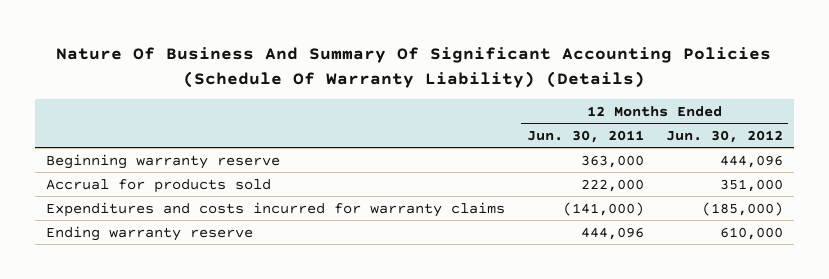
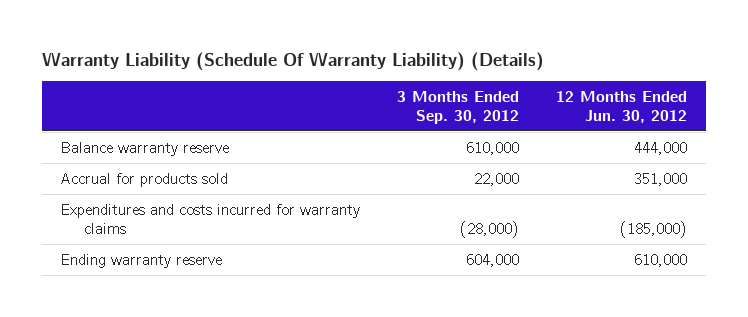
[56,47,772,88] Nature Of Business And Summary Of Significant Accounting Policies (Schedule Of Warranty Liability) (Details) -> [41,50,544,71] Warranty Liability (Schedule Of Warranty Liability) (Details)
[526,130,644,144] Jun. 30, 2011 -> none
none -> [397,90,520,125] 3 Months Ended Sep. 30, 2012
[45,153,280,169] Beginning warranty reserve -> [60,141,230,156] Balance warranty reserve
[719,154,783,168] 444,096 -> [634,141,688,155] 444,000

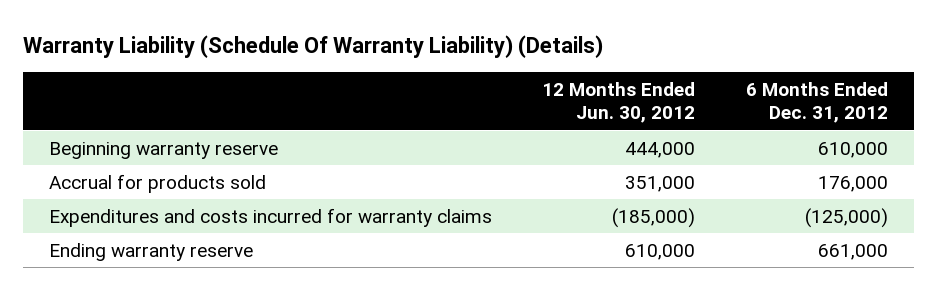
[397,90,520,125] 3 Months Ended Sep. 30, 2012 -> none
none -> [746,82,889,124] 6 Months Ended Dec. 31, 2012
[60,141,230,156] Balance warranty reserve -> [48,142,278,160] Beginning warranty reserve

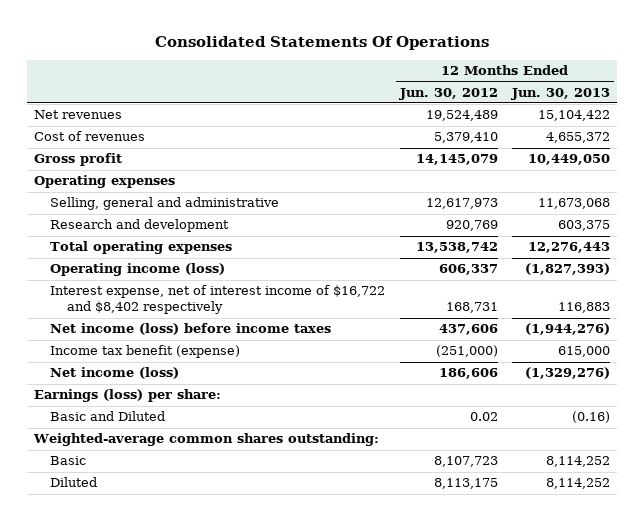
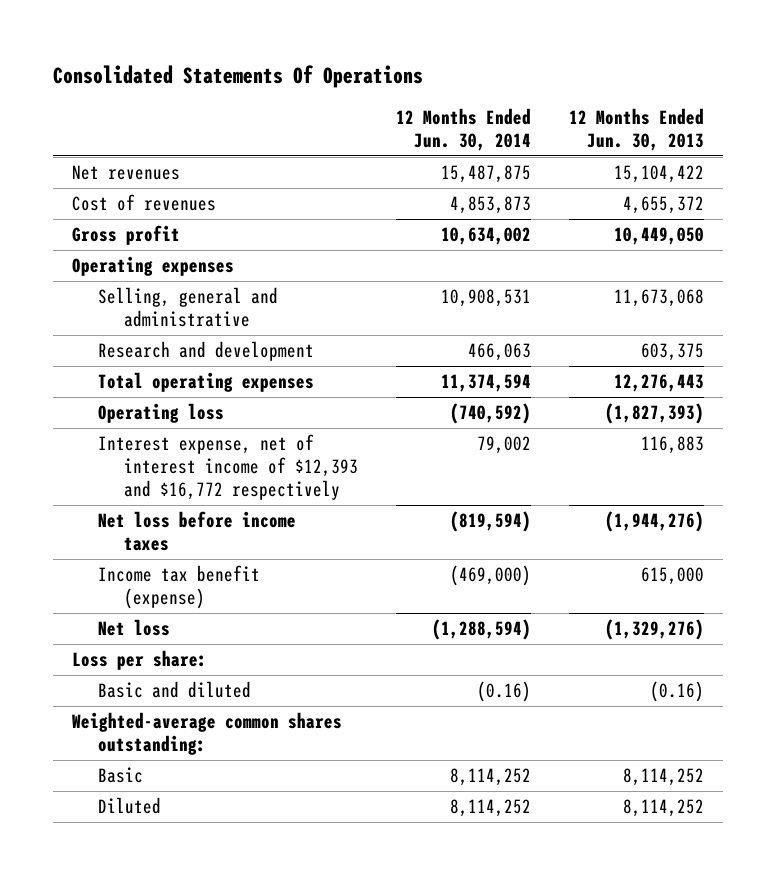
[398,87,498,100] Jun. 30, 2012 -> none
none -> [395,107,531,152] 12 Months Ended Jun. 30, 2014
[50,263,226,277] Operating income (loss) -> [97,402,224,423] Operating loss
[50,285,386,315] Interest expense, net of interest income of $16,722 and $8,402 respectively -> [97,433,358,501] Interest expense, net of interest income of $12,393 and $16,772 respectively
[50,323,332,336] Net income (loss) before income taxes -> [97,510,296,552] Net loss before income taxes
[50,367,180,380] Net income (loss) -> [97,618,170,636] Net loss
[34,389,222,403] Earnings (loss) per share: -> [72,649,208,670] Loss per share:
[50,411,166,422] Basic and Diluted -> [97,680,251,698] Basic and diluted

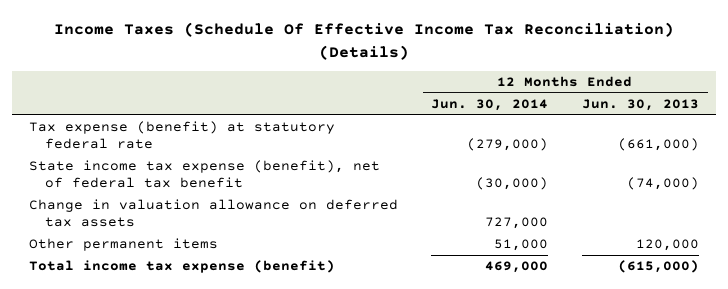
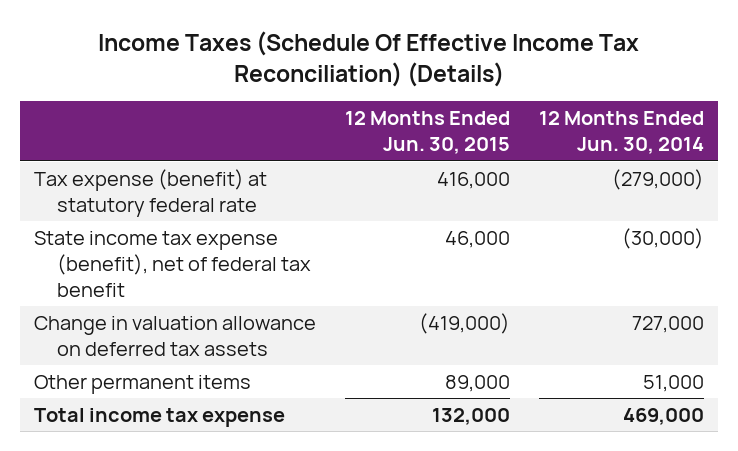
[582,98,700,111] Jun. 30, 2013 -> none
none -> [344,111,510,155] 12 Months Ended Jun. 30, 2015
[28,260,335,274] Total income tax expense (benefit) -> [34,407,286,427] Total income tax expense

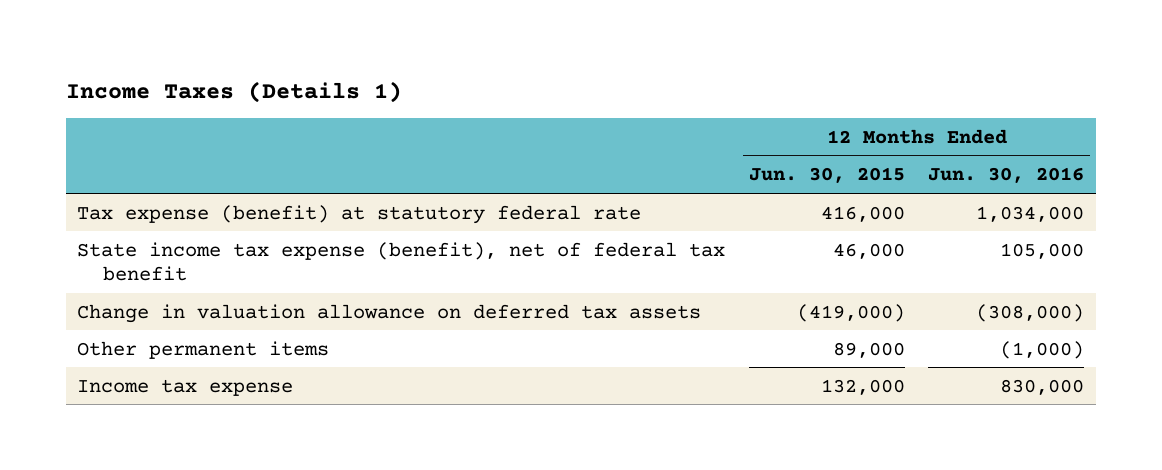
[97,30,639,87] Income Taxes (Schedule Of Effective Income Tax Reconciliation) (Details) -> [65,80,402,103] Income Taxes (Details 1)
[538,111,704,155] 12 Months Ended Jun. 30, 2014 -> none
none -> [928,167,1085,184] Jun. 30, 2016
[34,407,286,427] Total income tax expense -> [77,378,294,396] Income tax expense

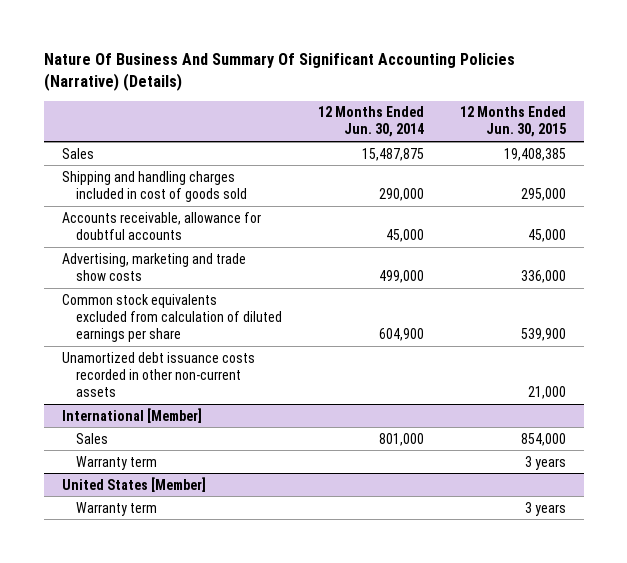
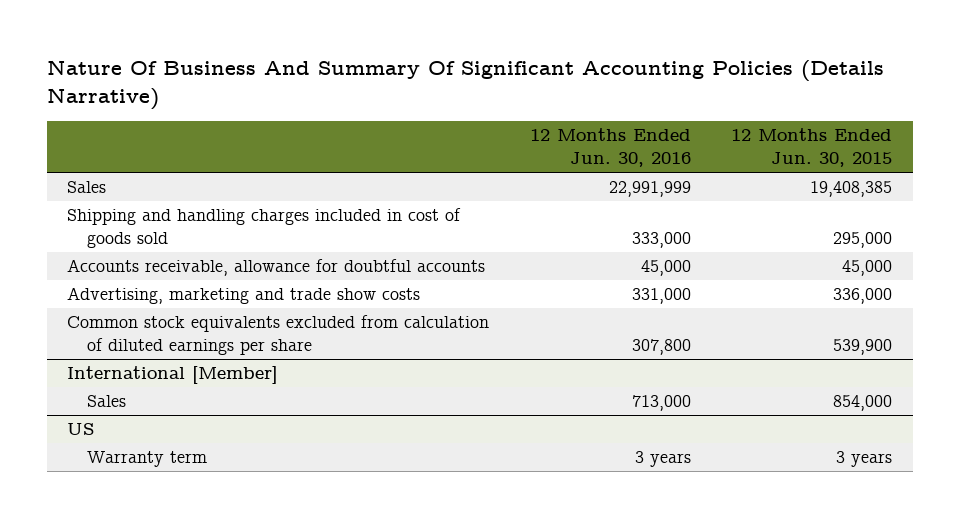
[43,53,515,91] Nature Of Business And Summary Of Significant Accounting Policies (Narrative) (Details) -> [46,59,884,110] Nature Of Business And Summary Of Significant Accounting Policies (Details Narrative)
[317,106,424,138] 12 Months Ended Jun. 30, 2014 -> none
none -> [529,128,691,168] 12 Months Ended Jun. 30, 2016
[61,351,255,398] Unamortized debt issuance costs recorded in other non-current assets -> none
[75,455,157,470] Warranty term -> none
[61,476,206,492] United States [Member] -> [66,423,95,436] US

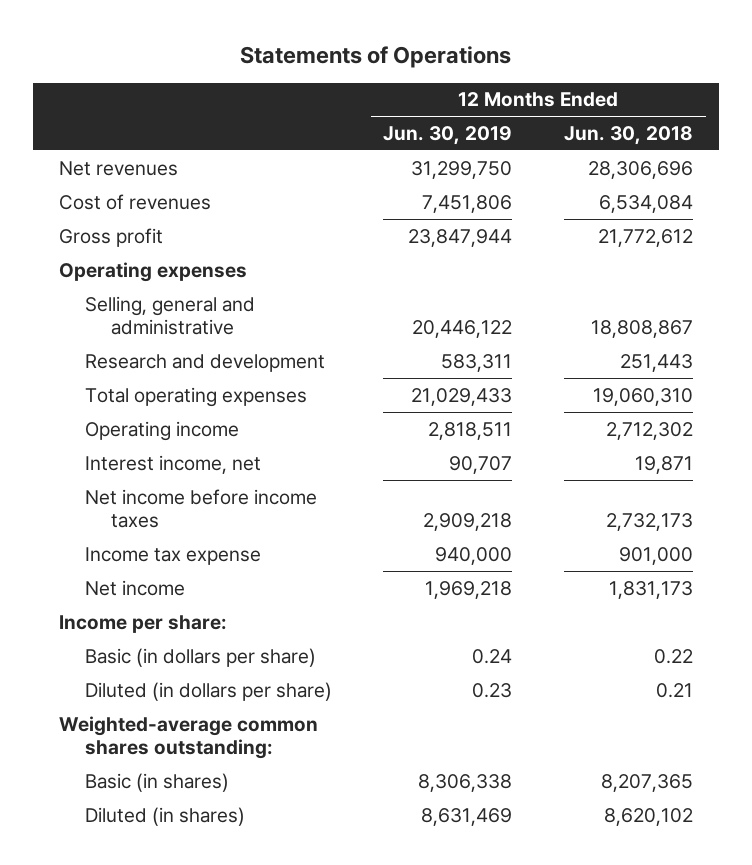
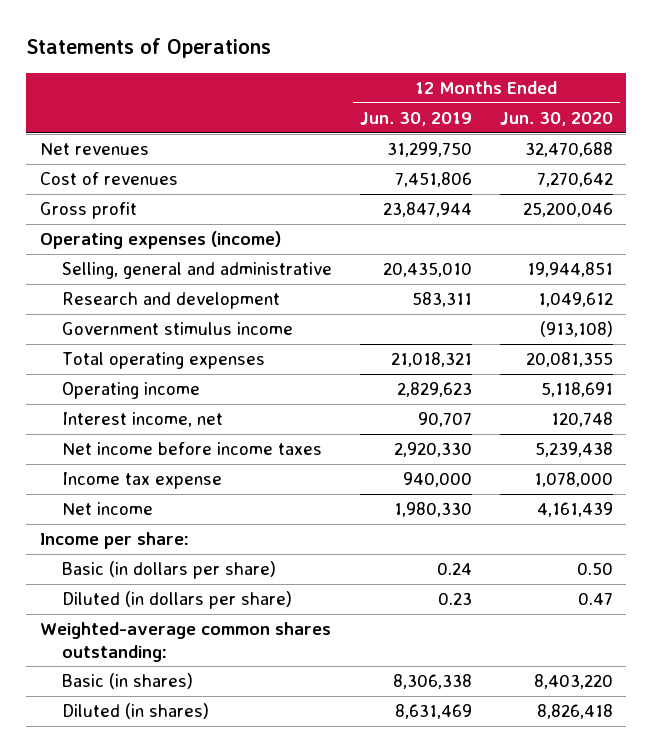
[564,125,694,145] Jun. 30, 2018 -> none
none -> [499,111,613,126] Jun. 30, 2020
[58,261,247,282] Operating expenses -> [39,231,281,250] Operating expenses (income)
[412,319,513,338] 20,446,122 -> [382,262,472,278] 20,435,010
none -> [62,322,294,336] Government stimulus income
[411,387,513,406] 21,029,433 -> [390,352,472,368] 21,018,321
[428,421,513,440] 2,818,511 -> [396,382,472,398] 2,829,623
[423,512,513,531] 2,909,218 -> [393,442,472,458] 2,920,330
[425,580,513,599] 1,969,218 -> [393,502,472,518] 1,980,330

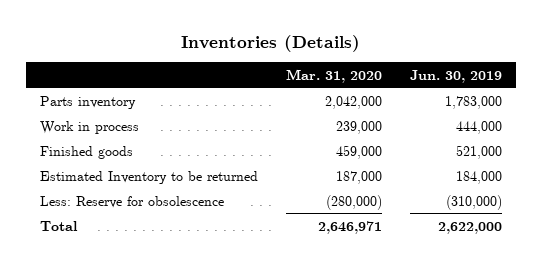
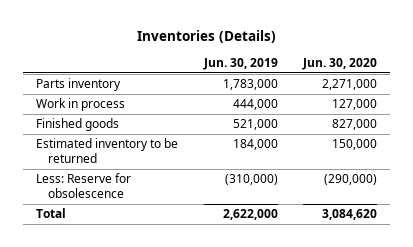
[285,68,382,83] Mar. 31, 2020 -> none
none -> [302,58,378,71] Jun. 30, 2020
[39,170,258,184] Estimated Inventory to be returned -> [35,138,178,164] Estimated inventory to be returned

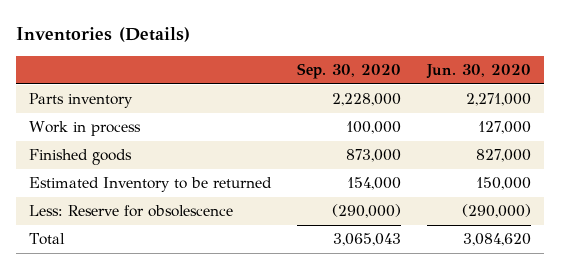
[202,58,278,71] Jun. 30, 2019 -> none
none -> [297,63,402,80] Sep. 30, 2020
[35,138,178,164] Estimated inventory to be returned -> [29,177,273,193] Estimated Inventory to be returned

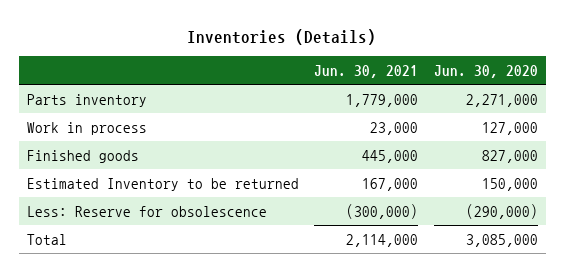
[297,63,402,80] Sep. 30, 2020 -> none
none -> [314,64,419,78] Jun. 30, 2021
[463,233,532,247] 3,084,620 -> [465,233,538,247] 3,085,000

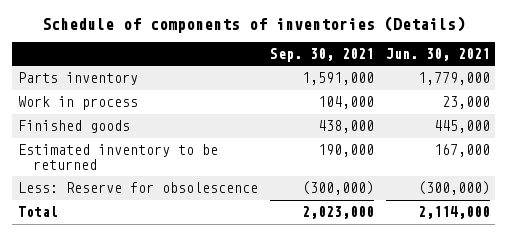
[187,28,377,45] Inventories (Details) -> [41,16,465,34] Schedule of components of inventories (Details)
[433,64,538,78] Jun. 30, 2020 -> none
none -> [269,48,374,63] Sep. 30, 2021
[26,177,299,191] Estimated Inventory to be returned -> [17,144,218,170] Estimated inventory to be returned

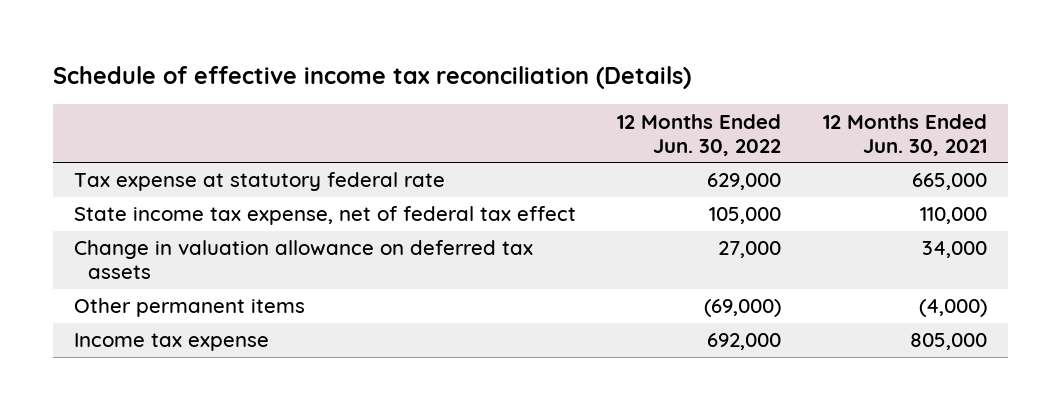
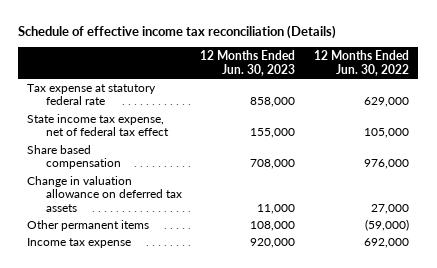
[823,113,988,156] 12 Months Ended Jun. 30, 2021 -> none
none -> [200,50,296,76] 12 Months Ended Jun. 30, 2023
none -> [27,144,121,170] Share based compensation
[704,299,782,318] (69,000) -> [365,218,410,231] (59,000)

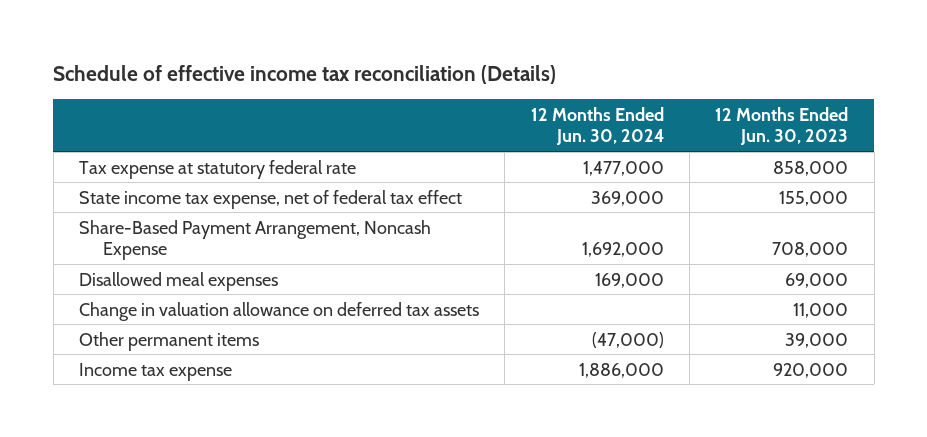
[314,50,410,76] 12 Months Ended Jun. 30, 2022 -> none
none -> [530,106,664,146] 12 Months Ended Jun. 30, 2024
[27,144,121,170] Share based compensation -> [78,219,431,261] Share-Based Payment Arrangement, Noncash Expense
none -> [78,271,278,291] Disallowed meal expenses
[250,220,296,231] 108,000 -> [785,332,849,348] 39,000

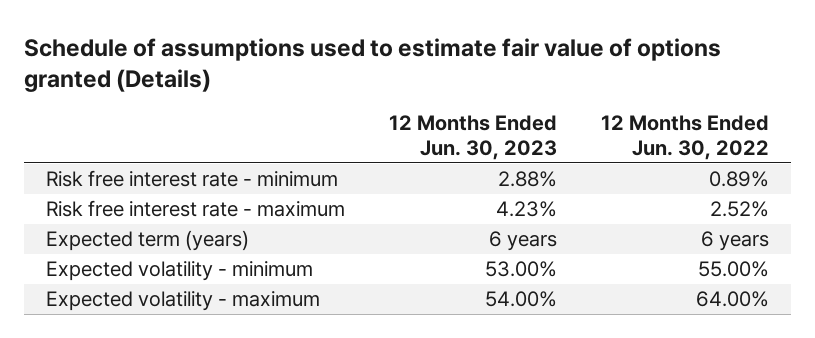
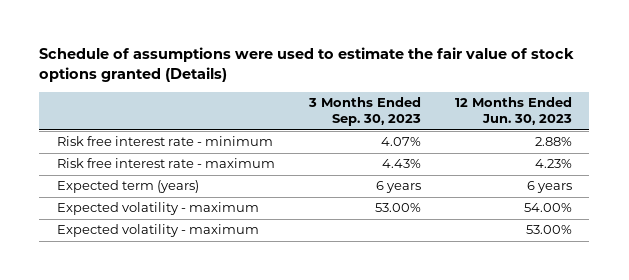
[23,37,721,93] Schedule of assumptions used to estimate fair value of options granted (Details) -> [39,47,575,83] Schedule of assumptions were used to estimate the fair value of stock options granted (Details)
[601,114,770,160] 12 Months Ended Jun. 30, 2022 -> none
none -> [307,97,421,127] 3 Months Ended Sep. 30, 2023
[45,261,313,282] Expected volatility - minimum -> none
none -> [56,224,259,238] Expected volatility - maximum

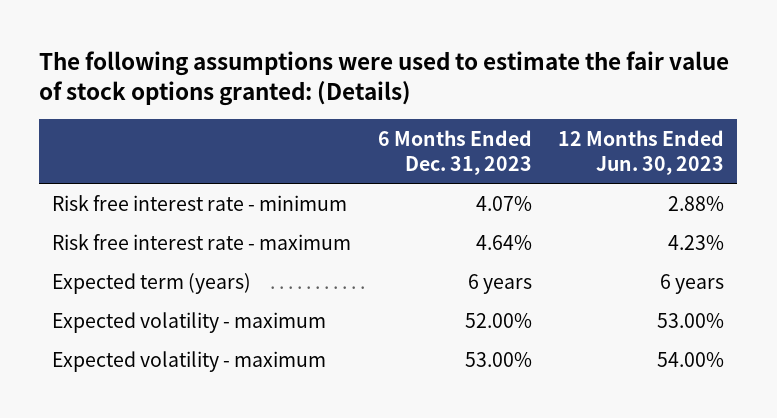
[39,47,575,83] Schedule of assumptions were used to estimate the fair value of stock options granted (Details) -> [39,50,730,106] The following assumptions were used to estimate the fair value of stock options granted: (Details)
[307,97,421,127] 3 Months Ended Sep. 30, 2023 -> none
none -> [377,129,532,175] 6 Months Ended Dec. 31, 2023
[56,202,259,216] Expected volatility - maximum -> [52,350,327,372] Expected volatility - maximum

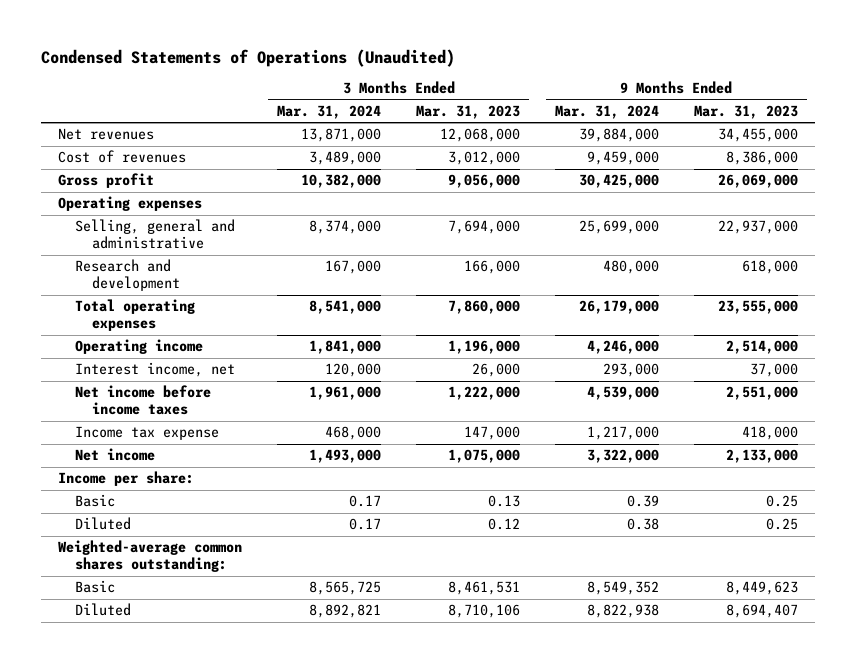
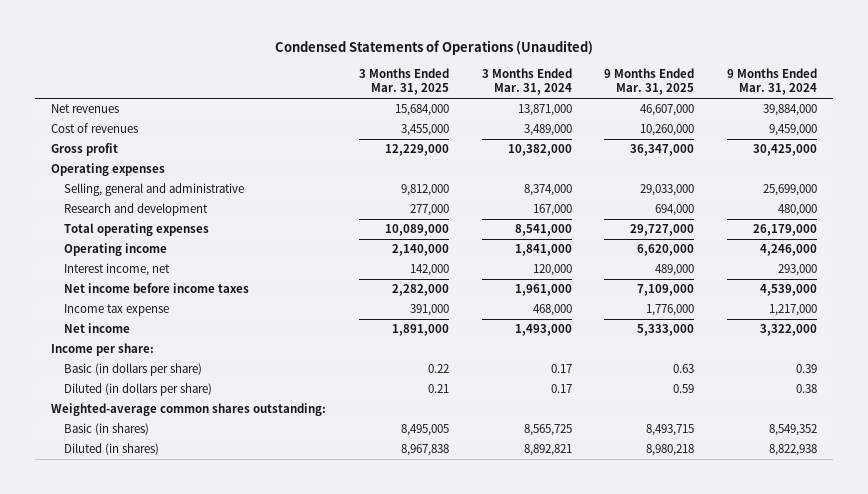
[415,104,520,119] Mar. 31, 2023 -> none
[693,104,798,119] Mar. 31, 2023 -> none
none -> [358,67,449,95] 3 Months Ended Mar. 31, 2025
none -> [604,67,695,95] 9 Months Ended Mar. 31, 2025
[75,494,116,508] Basic -> [63,363,202,377] Basic (in dollars per share)
[75,517,132,531] Diluted -> [63,383,212,397] Diluted (in dollars per share)
[75,580,116,594] Basic -> [63,423,149,436] Basic (in shares)
[75,603,132,617] Diluted -> [63,443,159,456] Diluted (in shares)

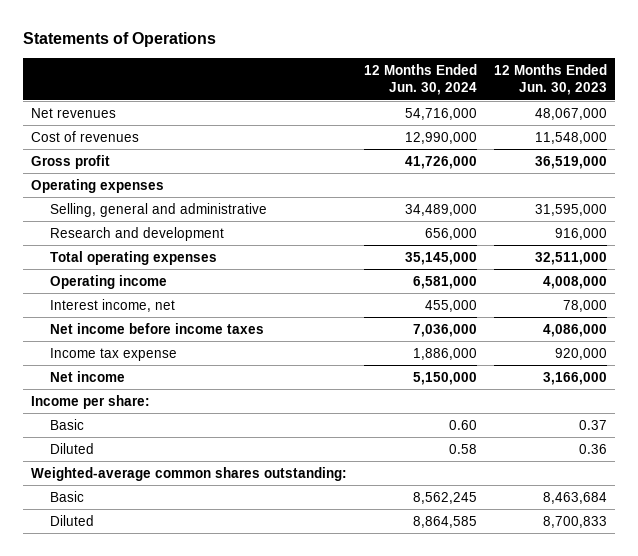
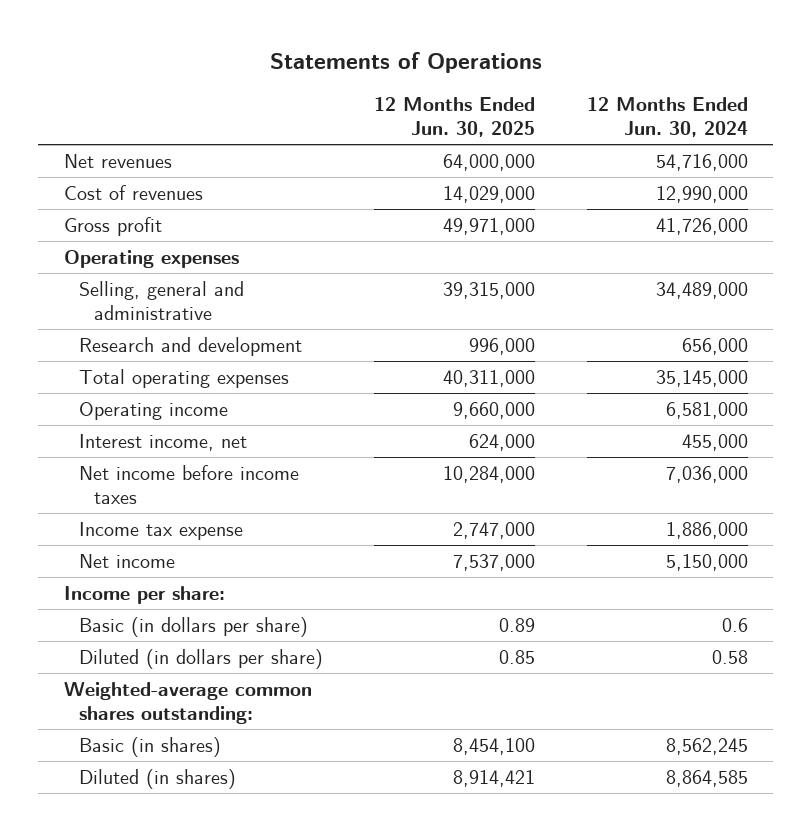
[493,63,607,96] 12 Months Ended Jun. 30, 2023 -> none
none -> [374,97,536,138] 12 Months Ended Jun. 30, 2025
[49,418,84,430] Basic -> [79,616,309,637] Basic (in dollars per share)
[449,419,478,430] 0.60 -> [721,617,748,632] 0.6
[49,442,94,454] Diluted -> [79,648,324,669] Diluted (in dollars per share)
[49,490,84,502] Basic -> [79,736,222,757] Basic (in shares)
[49,514,94,526] Diluted -> [79,768,237,789] Diluted (in shares)

